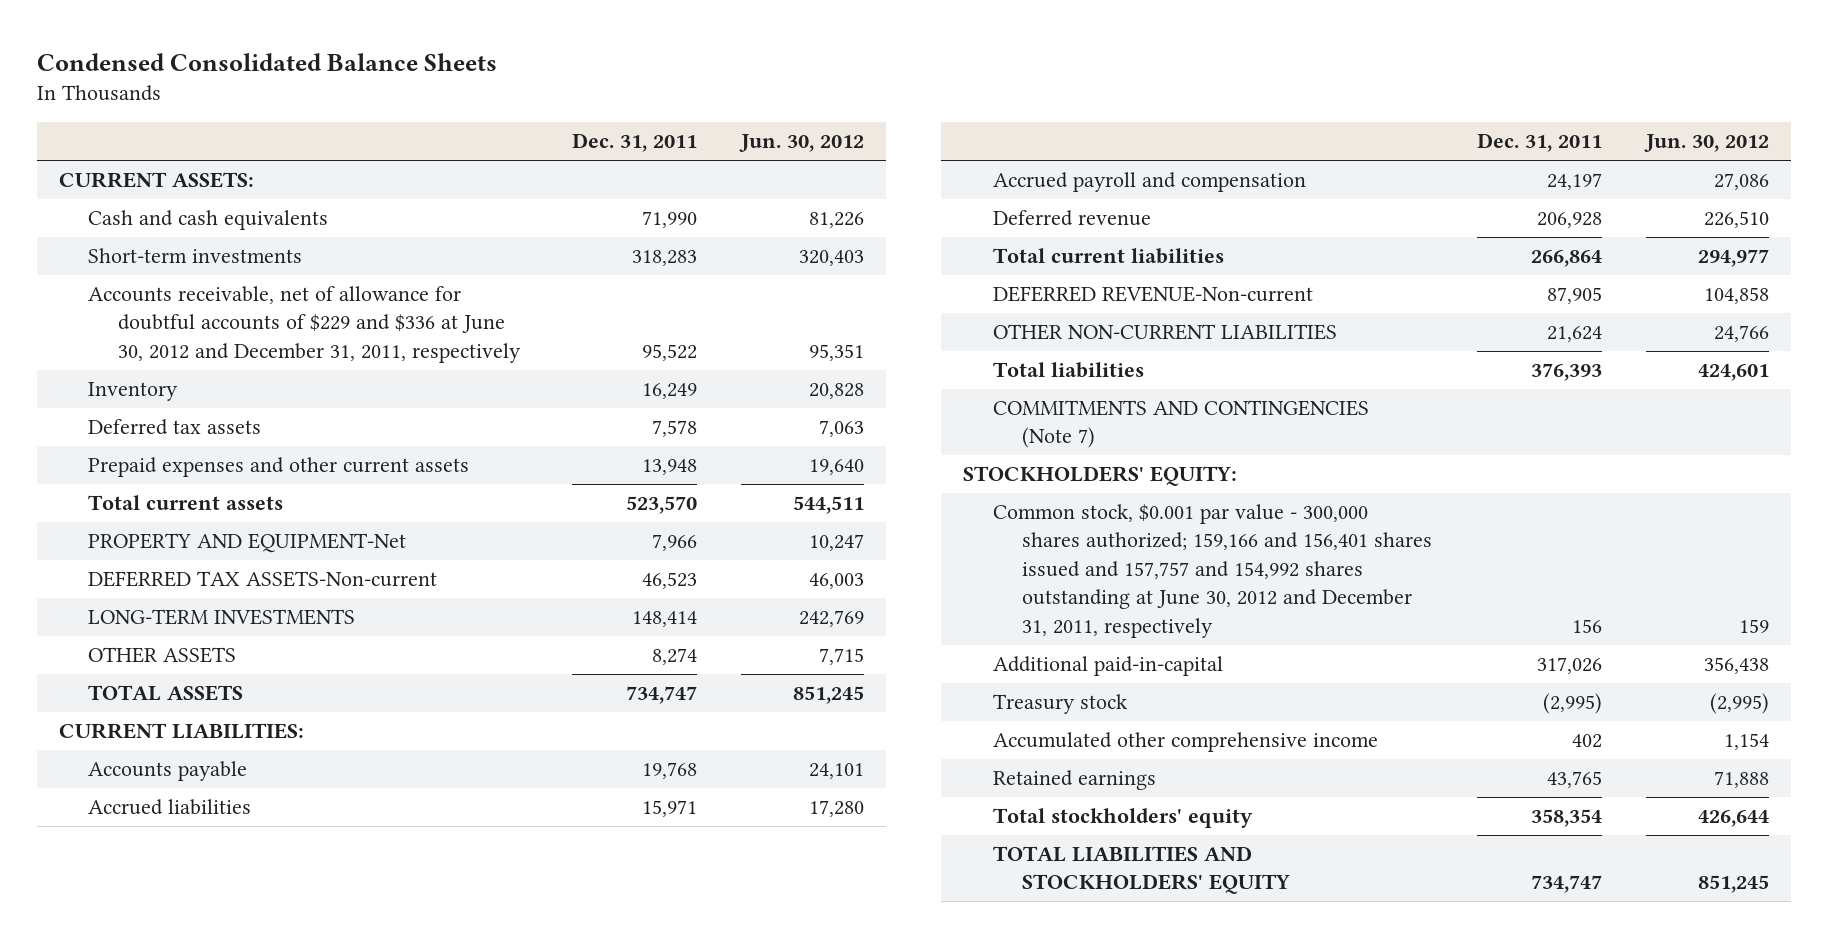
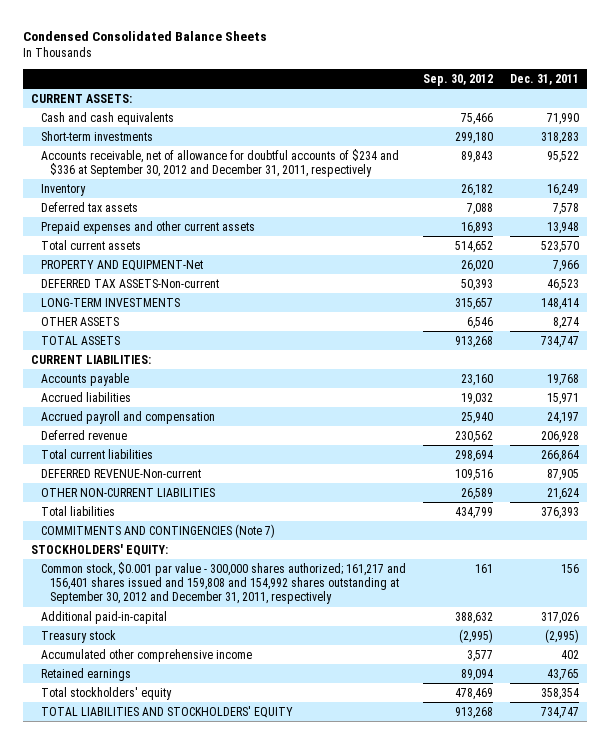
[739,134,865,153] Jun. 30, 2012 -> none
none -> [422,73,493,86] Sep. 30, 2012
[88,286,521,363] Accounts receivable, net of allowance for doubtful accounts of $229 and $336 at June 30, 2012 and December 31, 2011, respectively -> [40,148,399,178] Accounts receivable, net of allowance for doubtful accounts of $234 and $336 at September 30, 2012 and December 31, 2011, respectively
[992,504,1433,638] Common stock, $0.001 par value - 300,000 shares authorized; 159,166 and 156,401 shares issued and 157,757 and 154,992 shares outstanding at June 30, 2012 and December 31, 2011, respectively -> [40,561,406,605] Common stock, $0.001 par value - 300,000 shares authorized; 161,217 and 156,401 shares issued and 159,808 and 154,992 shares outstanding at September 30, 2012 and December 31, 2011, respectively

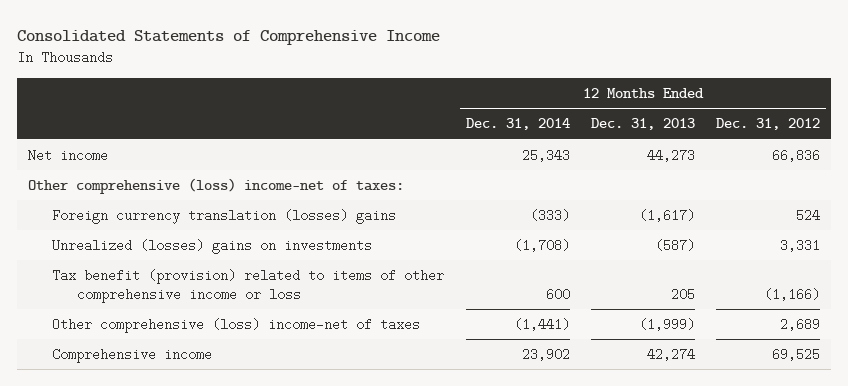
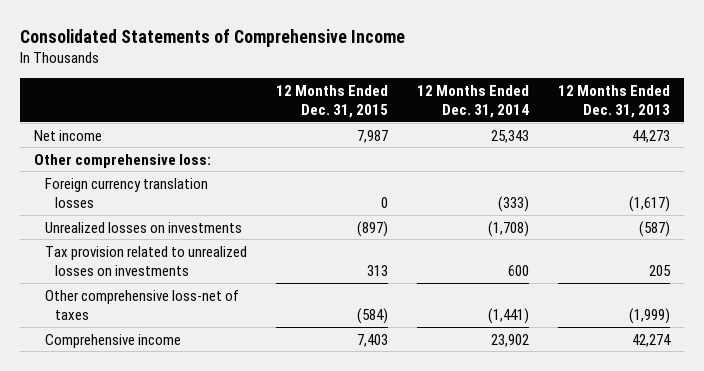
[716,118,821,131] Dec. 31, 2012 -> none
none -> [275,84,388,119] 12 Months Ended Dec. 31, 2015
[27,177,404,194] Other comprehensive (loss) income-net of taxes: -> [34,153,212,168] Other comprehensive loss:
[52,208,397,224] Foreign currency translation (losses) gains -> [44,177,208,208] Foreign currency translation losses
[52,238,373,254] Unrealized (losses) gains on investments -> [44,221,242,233] Unrealized losses on investments
[52,268,445,303] Tax benefit (provision) related to items of other comprehensive income or loss -> [44,245,247,276] Tax provision related to unrealized losses on investments
[52,317,421,333] Other comprehensive (loss) income-net of taxes -> [44,289,239,320] Other comprehensive loss-net of taxes

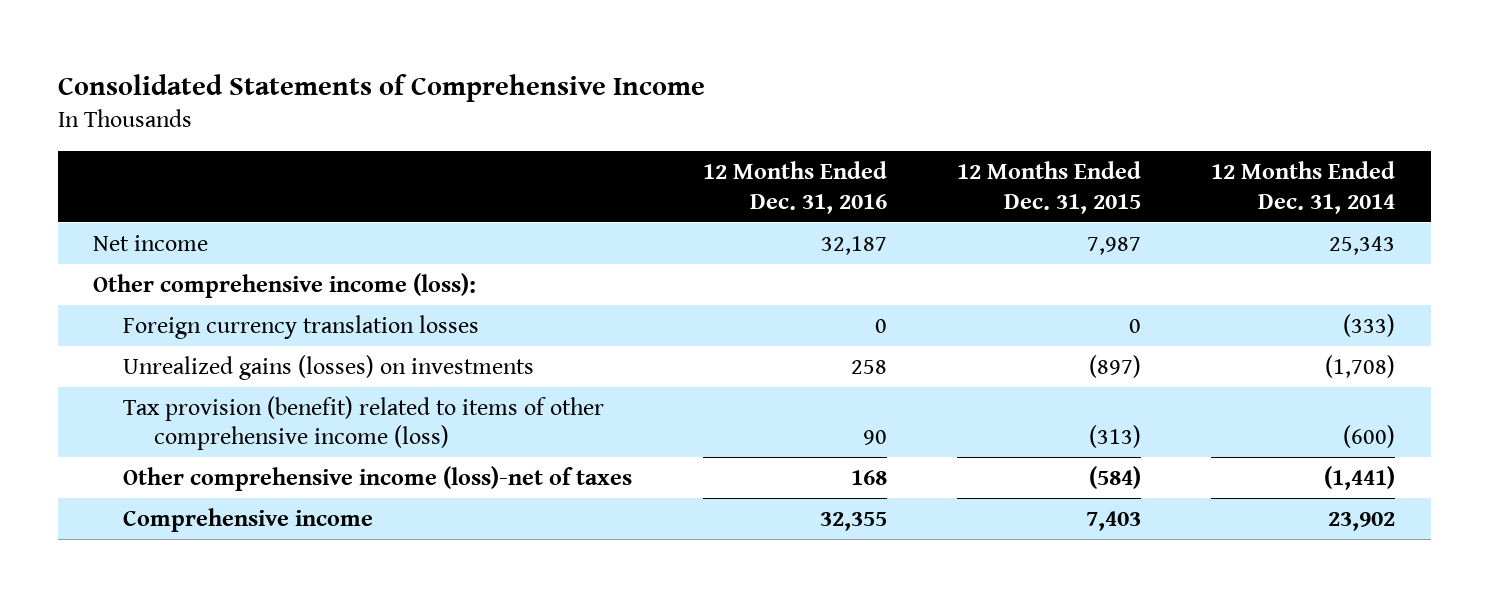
[557,84,670,119] 12 Months Ended Dec. 31, 2013 -> none
none -> [702,161,887,214] 12 Months Ended Dec. 31, 2016
[34,153,212,168] Other comprehensive loss: -> [93,272,477,298] Other comprehensive income (loss):
[44,221,242,233] Unrealized losses on investments -> [123,354,535,380] Unrealized gains (losses) on investments
[44,245,247,276] Tax provision related to unrealized losses on investments -> [123,395,605,451] Tax provision (benefit) related to items of other comprehensive income (loss)
[366,264,388,276] 313 -> [1089,425,1142,449] (313)
[507,264,529,276] 600 -> [1343,425,1396,449] (600)
[44,289,239,320] Other comprehensive loss-net of taxes -> [123,465,633,491] Other comprehensive income (loss)-net of taxes

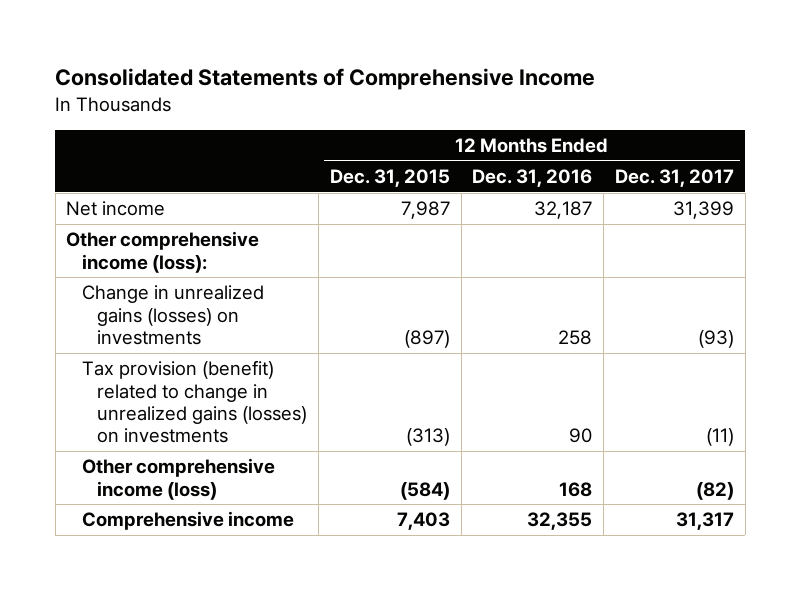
[1211,161,1396,214] 12 Months Ended Dec. 31, 2014 -> none
none -> [614,168,734,187] Dec. 31, 2017
[123,314,480,339] Foreign currency translation losses -> none
[123,354,535,380] Unrealized gains (losses) on investments -> [81,285,264,345] Change in unrealized gains (losses) on investments
[123,395,605,451] Tax provision (benefit) related to items of other comprehensive income (loss) -> [81,360,308,444] Tax provision (benefit) related to change in unrealized gains (losses) on investments
[123,465,633,491] Other comprehensive income (loss)-net of taxes -> [81,458,275,500] Other comprehensive income (loss)

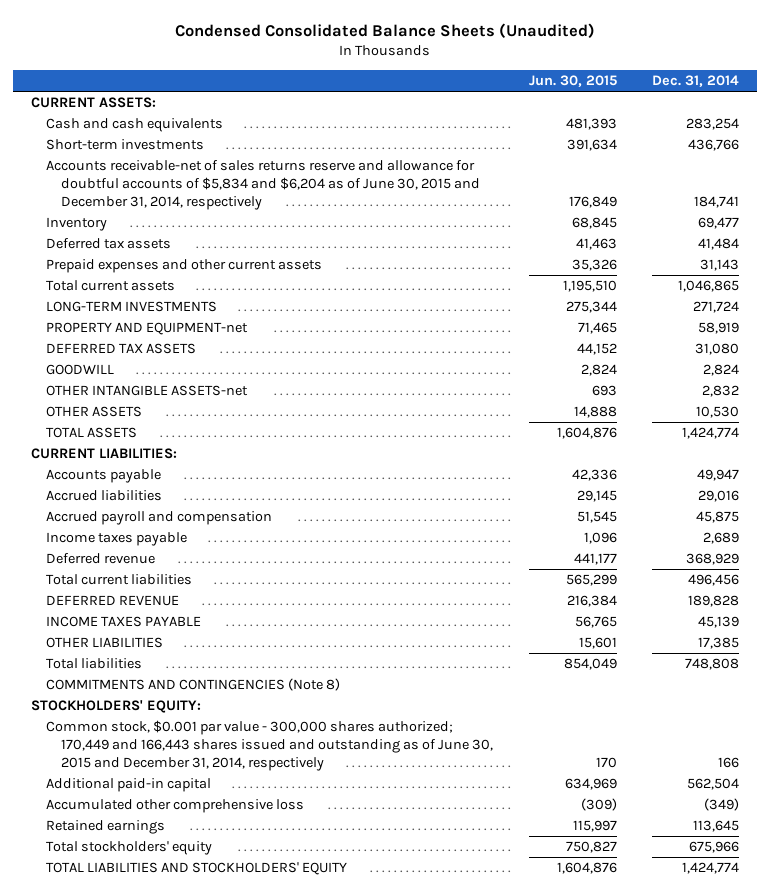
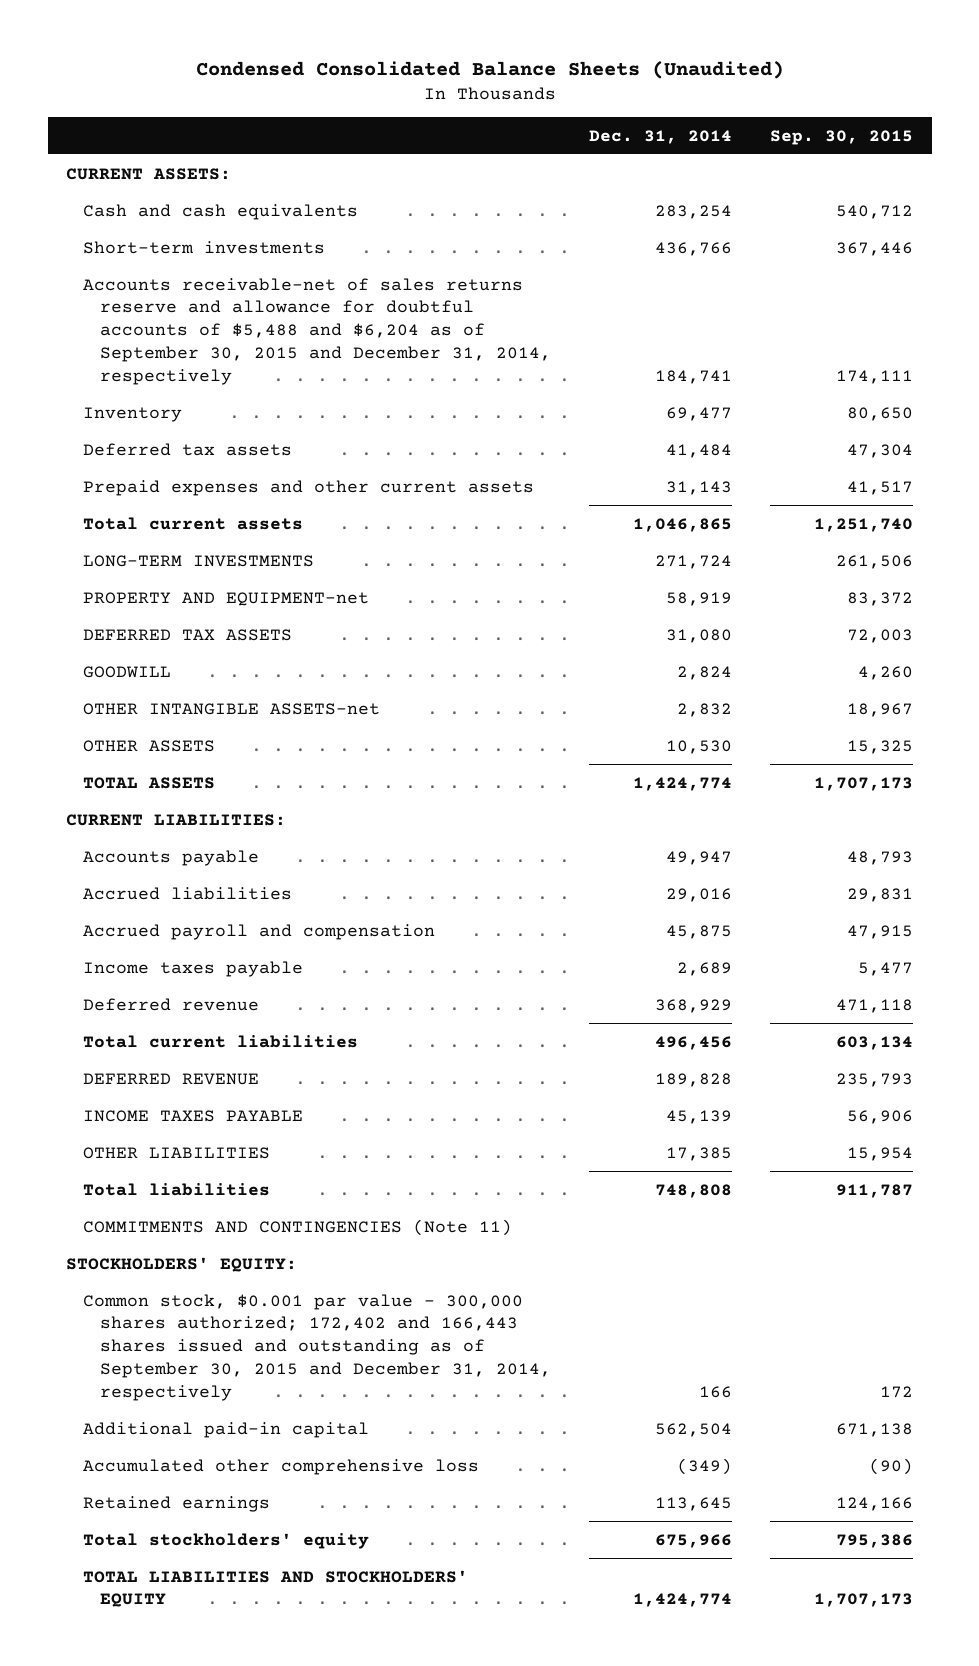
[528,74,617,87] Jun. 30, 2015 -> none
none -> [769,129,913,145] Sep. 30, 2015
[46,160,481,210] Accounts receivable-net of sales returns reserve and allowance for doubtful accounts of $5,834 and $6,204 as of June 30, 2015 and December 31, 2014, respectively -> [83,277,551,386] Accounts receivable-net of sales returns reserve and allowance for doubtful accounts of $5,488 and $6,204 as of September 30, 2015 and December 31, 2014, respectively
[46,678,341,692] COMMITMENTS AND CONTINGENCIES (Note 8) -> [83,1218,513,1236] COMMITMENTS AND CONTINGENCIES (Note 11)
[46,720,494,771] Common stock, $0.001 par value - 300,000 shares authorized; 170,449 and 166,443 shares issued and outstanding as of June 30, 2015 and December 31, 2014, respectively -> [83,1293,551,1402] Common stock, $0.001 par value - 300,000 shares authorized; 172,402 and 166,443 shares issued and outstanding as of September 30, 2015 and December 31, 2014, respectively

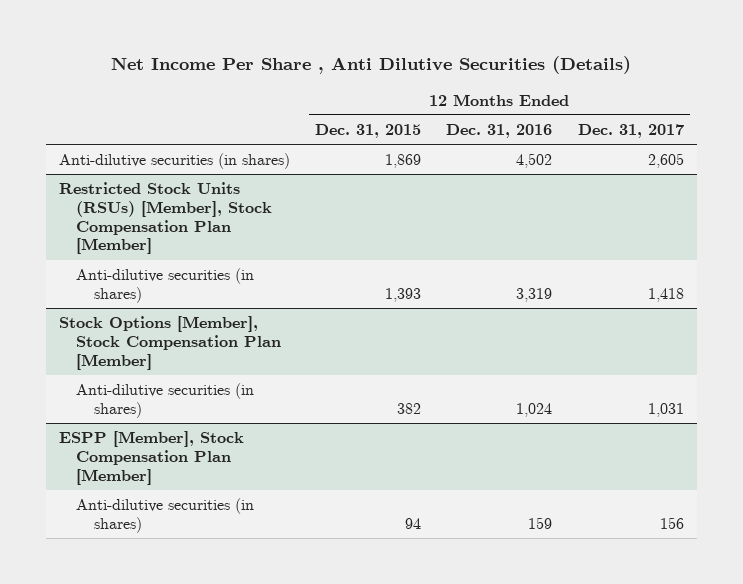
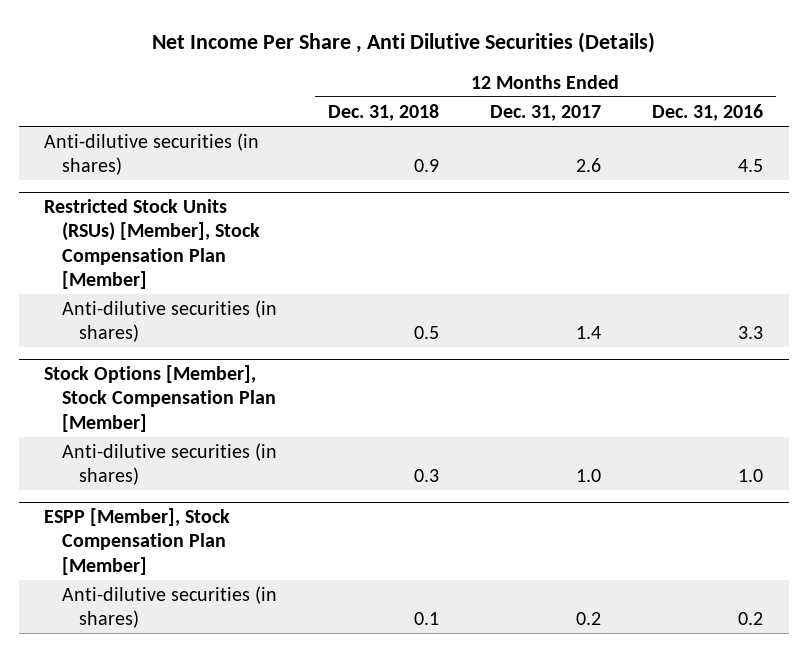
[315,123,422,138] Dec. 31, 2015 -> none
none -> [327,103,439,121] Dec. 31, 2018
[516,153,553,169] 4,502 -> [738,159,764,173] 4.5
[647,153,684,169] 2,605 -> [575,158,601,173] 2.6
[516,287,553,302] 3,319 -> [738,326,764,340] 3.3
[647,287,684,302] 1,418 -> [575,326,601,340] 1.4
[516,402,553,417] 1,024 -> [738,469,764,483] 1.0
[647,402,684,417] 1,031 -> [575,469,601,483] 1.0
[528,516,553,529] 159 -> [738,612,764,626] 0.2
[659,516,684,529] 156 -> [575,612,601,626] 0.2

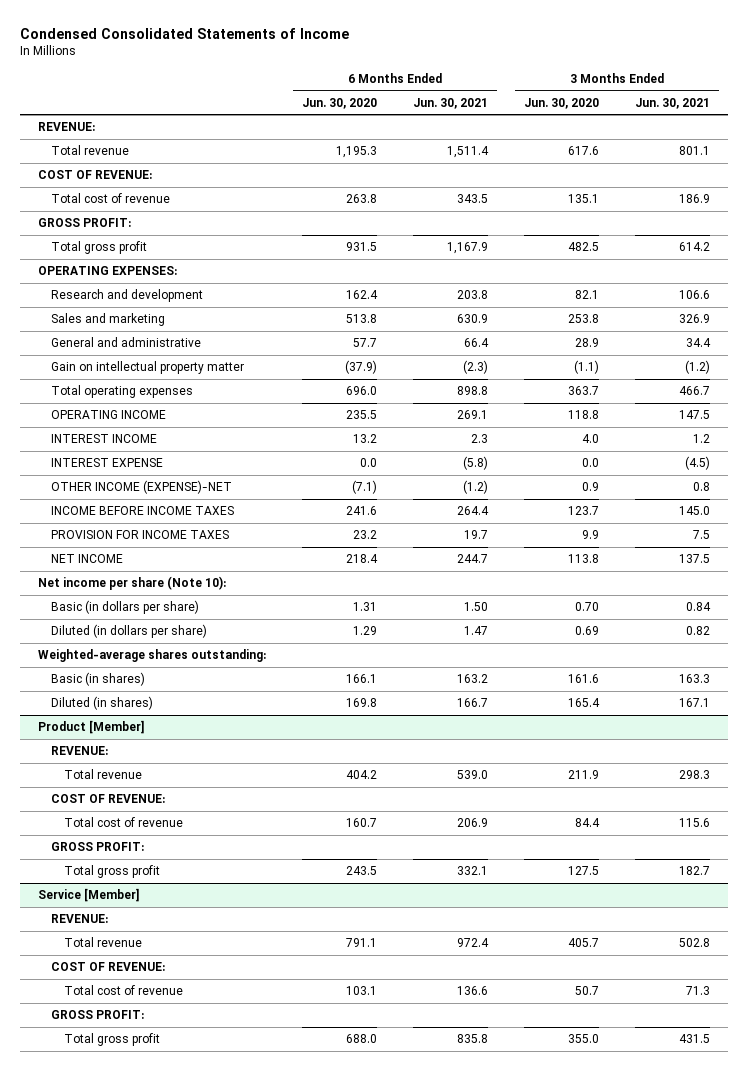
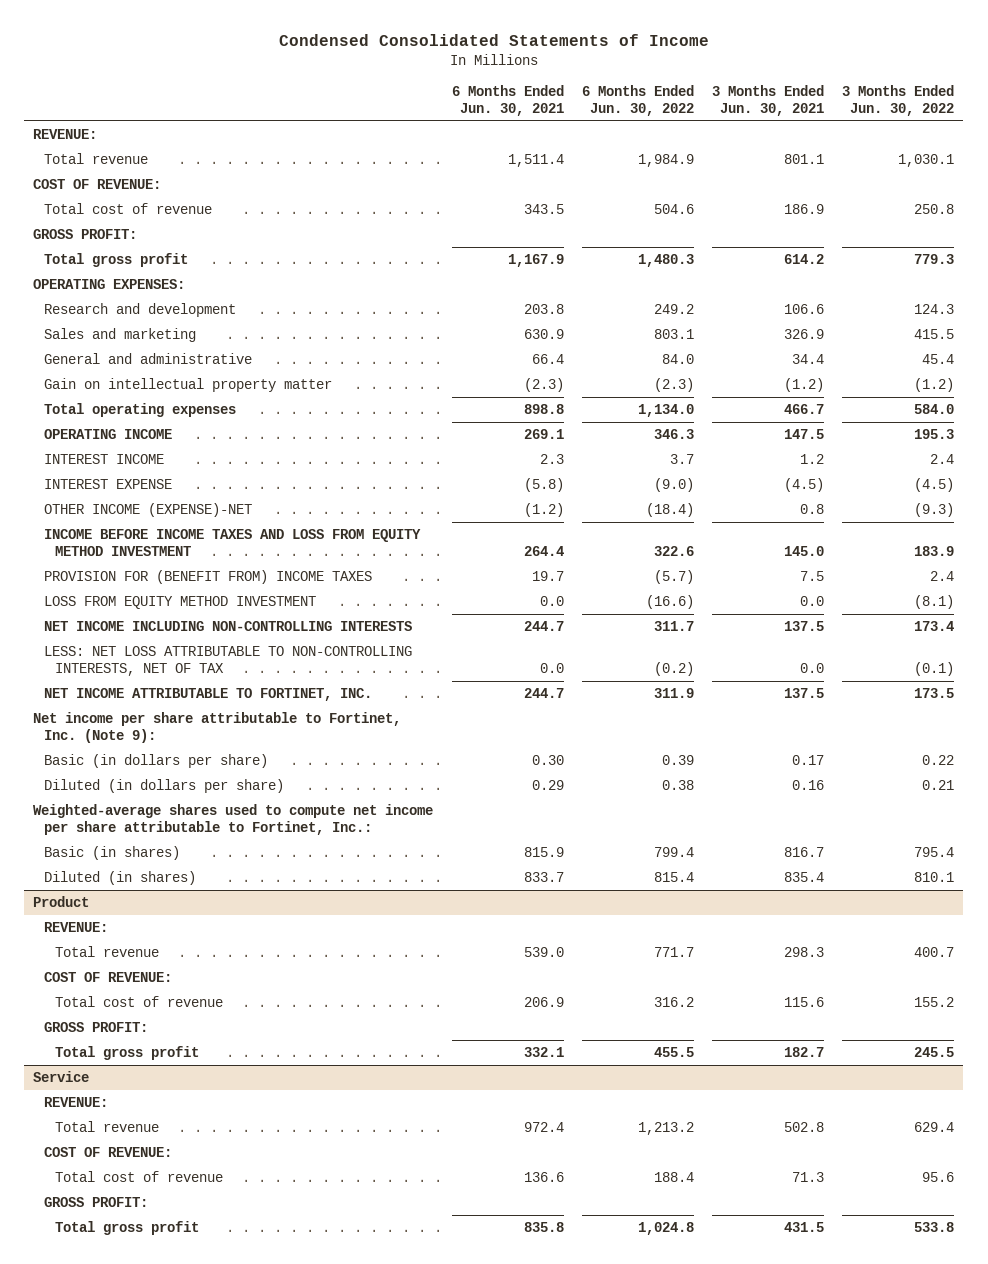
[302,97,378,109] Jun. 30, 2020 -> none
[523,97,599,109] Jun. 30, 2020 -> none
none -> [581,84,694,117] 6 Months Ended Jun. 30, 2022
none -> [842,84,955,117] 3 Months Ended Jun. 30, 2022
[51,506,235,516] INCOME BEFORE INCOME TAXES -> [44,528,422,557] INCOME BEFORE INCOME TAXES AND LOSS FROM EQUITY METHOD INVESTMENT
[51,530,230,540] PROVISION FOR INCOME TAXES -> [44,569,373,584] PROVISION FOR (BENEFIT FROM) INCOME TAXES
none -> [44,595,317,609] LOSS FROM EQUITY METHOD INVESTMENT
none -> [44,620,413,631] NET INCOME INCLUDING NON-CONTROLLING INTERESTS
none -> [44,645,413,677] LESS: NET LOSS ATTRIBUTABLE TO NON-CONTROLLING INTERESTS, NET OF TAX
[51,554,124,564] NET INCOME -> [44,687,373,701] NET INCOME ATTRIBUTABLE TO FORTINET, INC.
[38,576,227,591] Net income per share (Note 10): -> [33,711,402,744] Net income per share attributable to Fortinet, Inc. (Note 9):
[463,602,488,612] 1.50 -> [531,754,564,765] 0.30
[685,602,711,612] 0.84 -> [791,754,824,765] 0.17
[463,626,488,636] 1.47 -> [531,779,564,790] 0.29
[685,626,710,636] 0.82 -> [791,779,824,790] 0.16
[38,649,267,663] Weighted-average shares outstanding: -> [33,803,434,836] Weighted-average shares used to compute net income per share attributable to Fortinet, Inc.:
[456,674,488,684] 163.2 -> [523,846,564,857] 815.9
[678,674,710,684] 163.3 -> [783,846,824,857] 816.7
[456,698,488,708] 166.7 -> [523,871,564,882] 833.7
[678,698,710,708] 167.1 -> [783,871,824,882] 835.4
[38,720,146,735] Product [Member] -> [33,895,90,907] Product
[38,888,141,903] Service [Member] -> [33,1070,90,1082] Service

